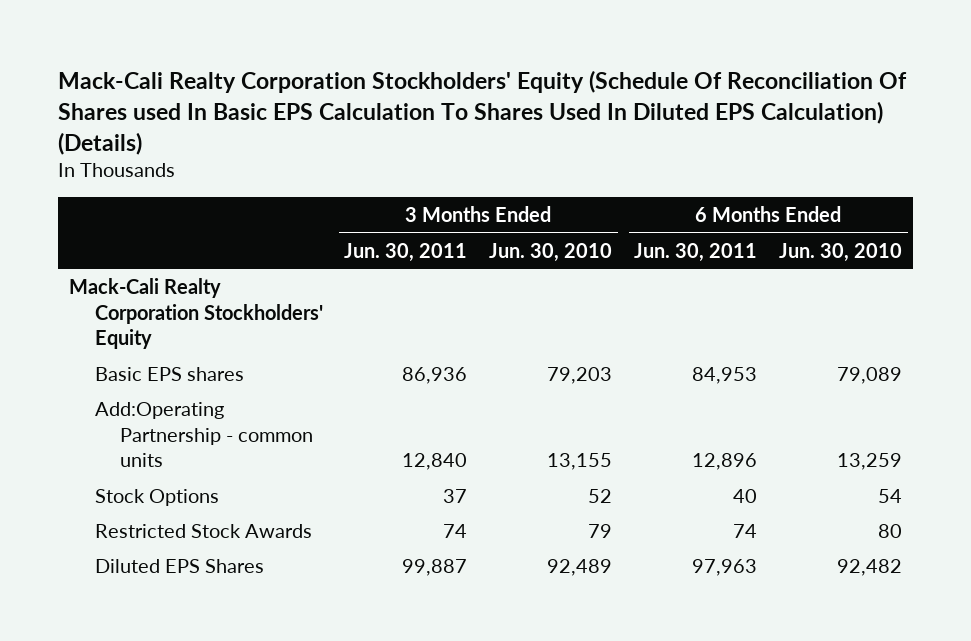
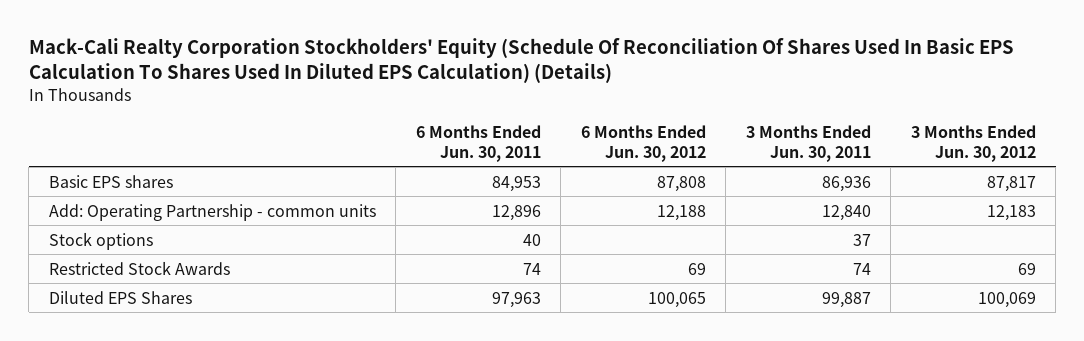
[57,69,907,155] Mack-Cali Realty Corporation Stockholders' Equity (Schedule Of Reconciliation Of Shares used In Basic EPS Calculation To Shares Used In Diluted EPS Calculation) (Details) -> [28,38,1014,84] Mack-Cali Realty Corporation Stockholders' Equity (Schedule Of Reconciliation Of Shares Used In Basic EPS Calculation To Shares Used In Diluted EPS Calculation) (Details)
[489,242,613,262] Jun. 30, 2010 -> none
[779,242,903,262] Jun. 30, 2010 -> none
none -> [580,124,706,162] 6 Months Ended Jun. 30, 2012
none -> [910,124,1036,162] 3 Months Ended Jun. 30, 2012
[68,277,323,350] Mack-Cali Realty Corporation Stockholders' Equity -> none
[94,401,314,468] Add:Operating Partnership - common units -> [48,203,376,221] Add: Operating Partnership - common units
[94,488,219,506] Stock Options -> [48,231,153,250] Stock options

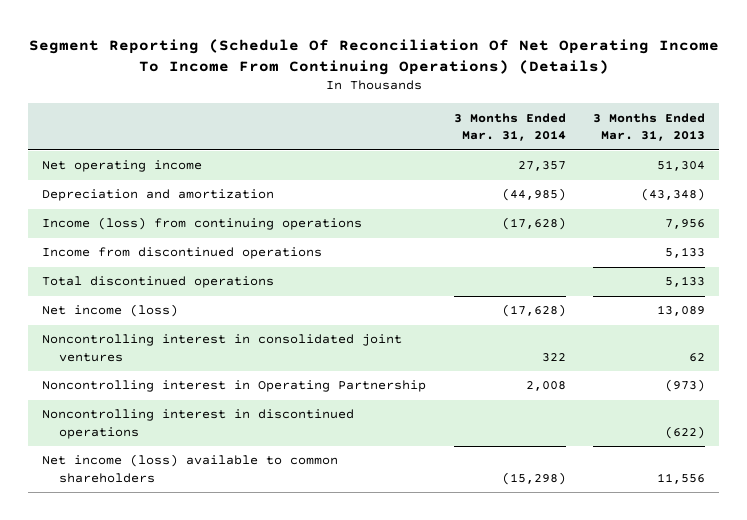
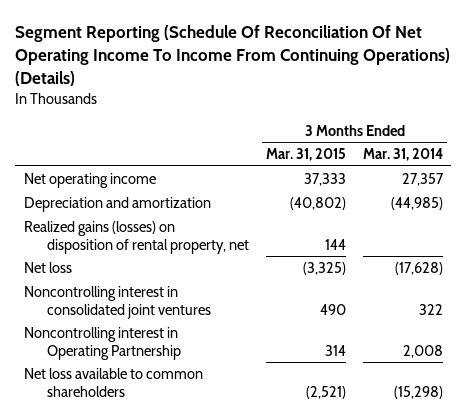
[593,112,706,142] 3 Months Ended Mar. 31, 2013 -> none
none -> [266,148,347,162] Mar. 31, 2015
[42,217,363,231] Income (loss) from continuing operations -> none
[42,247,323,260] Income from discontinued operations -> none
[42,276,275,289] Total discontinued operations -> none
none -> [23,220,250,254] Realized gains (losses) on disposition of rental property, net
[42,304,179,318] Net income (loss) -> [23,261,72,273] Net loss
[42,409,355,440] Noncontrolling interest in discontinued operations -> none
[42,454,339,484] Net income (loss) available to common shareholders -> [23,367,203,397] Net loss available to common shareholders

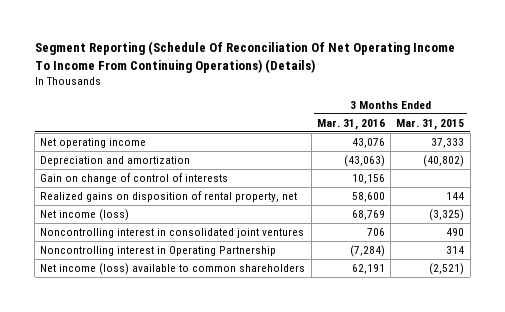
[362,148,443,162] Mar. 31, 2014 -> none
none -> [316,118,385,130] Mar. 31, 2016
none -> [40,172,229,184] Gain on change of control of interests
[23,220,250,254] Realized gains (losses) on disposition of rental property, net -> [40,190,298,202] Realized gains on disposition of rental property, net
[23,261,72,273] Net loss -> [40,208,130,221] Net income (loss)
[23,367,203,397] Net loss available to common shareholders -> [40,262,306,275] Net income (loss) available to common shareholders

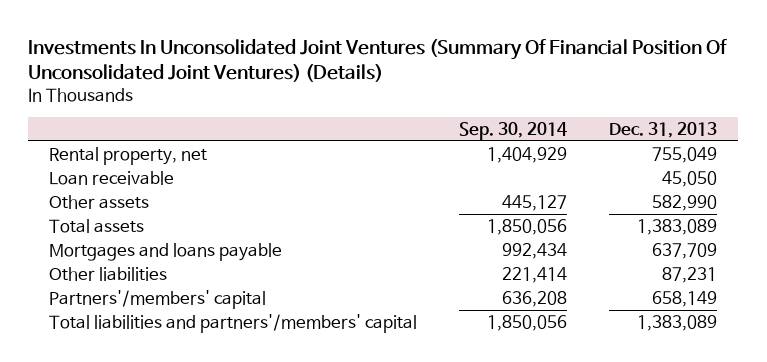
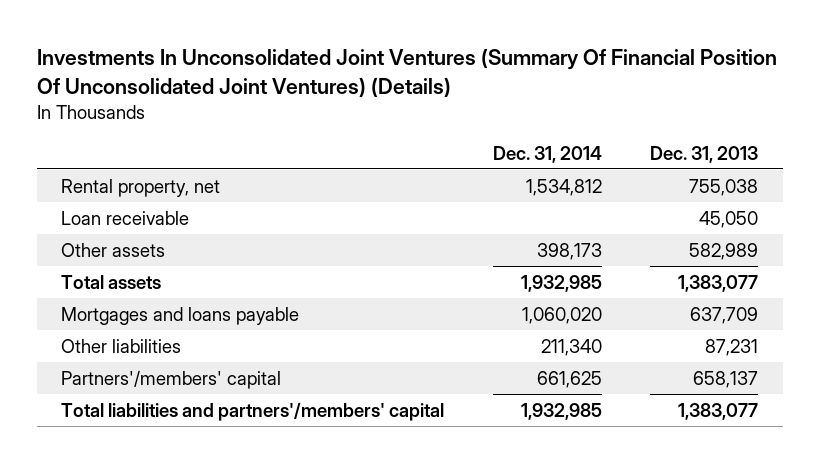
[459,121,568,140] Sep. 30, 2014 -> none
none -> [492,145,602,163] Dec. 31, 2014
[652,146,718,163] 755,049 -> [689,178,759,196] 755,038
[652,194,718,211] 582,990 -> [689,242,759,260] 582,989
[637,218,718,235] 1,383,089 -> [678,274,759,292] 1,383,077
[652,290,718,307] 658,149 -> [693,370,759,388] 658,137
[637,314,718,331] 1,383,089 -> [678,402,759,420] 1,383,077

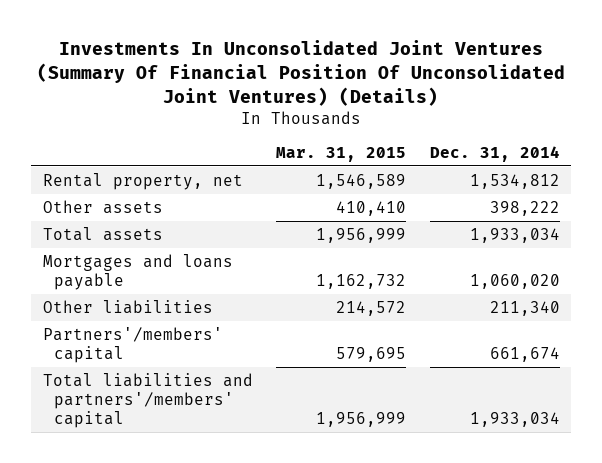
[650,145,759,163] Dec. 31, 2013 -> none
none -> [276,146,407,162] Mar. 31, 2015
[60,210,189,225] Loan receivable -> none
[536,242,602,260] 398,173 -> [489,200,560,216] 398,222
[520,274,602,292] 1,932,985 -> [469,227,560,243] 1,933,034
[536,370,602,388] 661,625 -> [489,346,560,362] 661,674
[520,402,602,420] 1,932,985 -> [469,411,560,427] 1,933,034

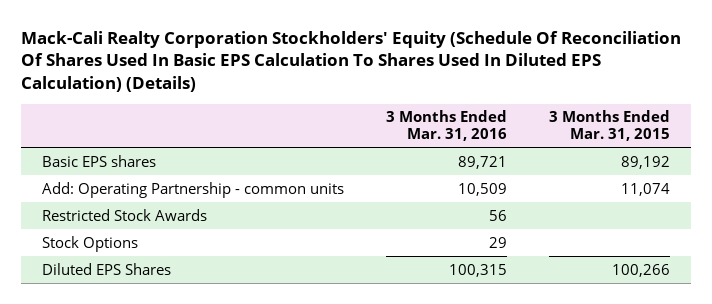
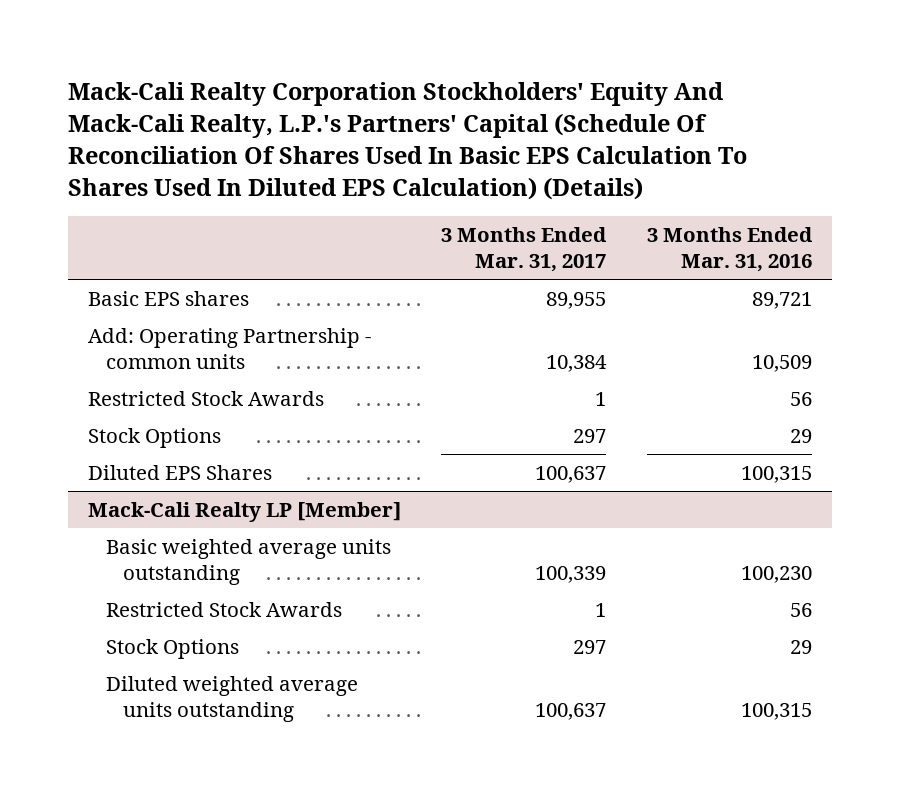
[21,30,682,92] Mack-Cali Realty Corporation Stockholders' Equity (Schedule Of Reconciliation Of Shares Used In Basic EPS Calculation To Shares Used In Diluted EPS Calculation) (Details) -> [68,81,748,200] Mack-Cali Realty Corporation Stockholders' Equity And Mack-Cali Realty, L.P.'s Partners' Capital (Schedule Of Reconciliation Of Shares Used In Basic EPS Calculation To Shares Used In Diluted EPS Calculation) (Details)
[548,110,670,141] 3 Months Ended Mar. 31, 2015 -> none
none -> [441,227,608,273] 3 Months Ended Mar. 31, 2017
none -> [88,501,402,522] Mack-Cali Realty LP [Member]
none -> [105,538,391,585] Basic weighted average units outstanding
none -> [105,601,342,617] Restricted Stock Awards
none -> [105,638,239,659] Stock Options
none -> [105,675,358,722] Diluted weighted average units outstanding

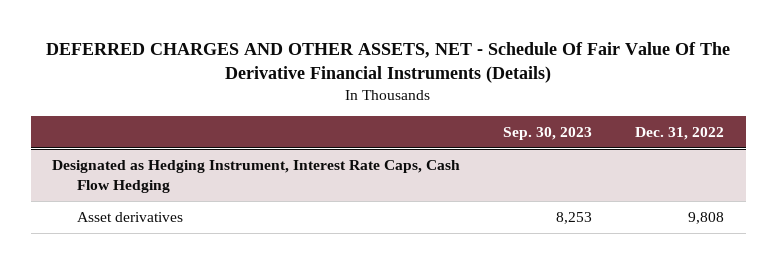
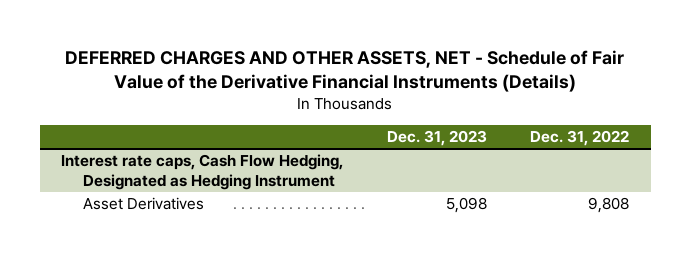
[46,41,731,84] DEFERRED CHARGES AND OTHER ASSETS, NET - Schedule Of Fair Value Of The Derivative Financial Instruments (Details) -> [65,49,625,93] DEFERRED CHARGES AND OTHER ASSETS, NET - Schedule of Fair Value of the Derivative Financial Instruments (Details)
[503,126,593,140] Sep. 30, 2023 -> none
none -> [386,130,487,147] Dec. 31, 2023
[52,160,461,194] Designated as Hedging Instrument, Interest Rate Caps, Cash Flow Hedging -> [61,154,344,191] Interest rate caps, Cash Flow Hedging, Designated as Hedging Instrument
[76,212,183,223] Asset derivatives -> [82,197,204,211] Asset Derivatives

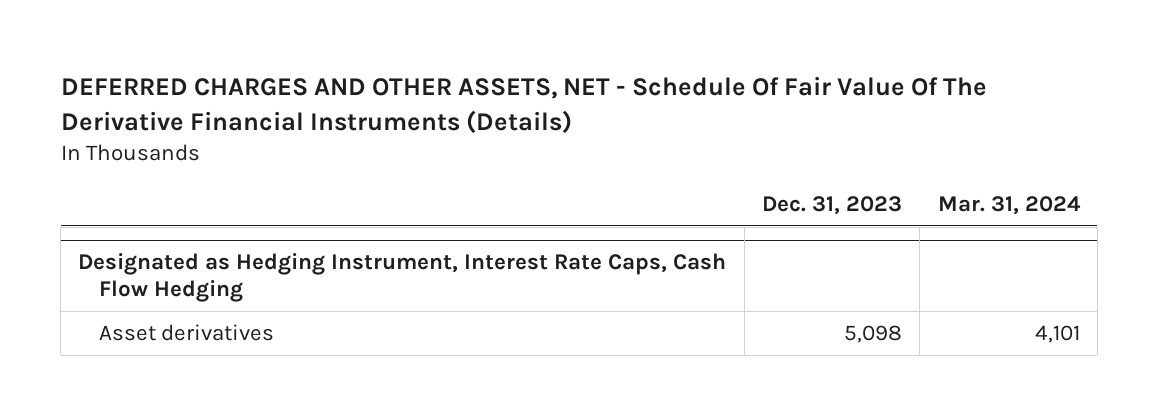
[65,49,625,93] DEFERRED CHARGES AND OTHER ASSETS, NET - Schedule of Fair Value of the Derivative Financial Instruments (Details) -> [60,76,987,134] DEFERRED CHARGES AND OTHER ASSETS, NET - Schedule Of Fair Value Of The Derivative Financial Instruments (Details)
[530,130,630,147] Dec. 31, 2022 -> none
none -> [937,196,1081,216] Mar. 31, 2024
[61,154,344,191] Interest rate caps, Cash Flow Hedging, Designated as Hedging Instrument -> [78,253,727,302] Designated as Hedging Instrument, Interest Rate Caps, Cash Flow Hedging
[82,197,204,211] Asset Derivatives -> [99,323,275,341] Asset derivatives

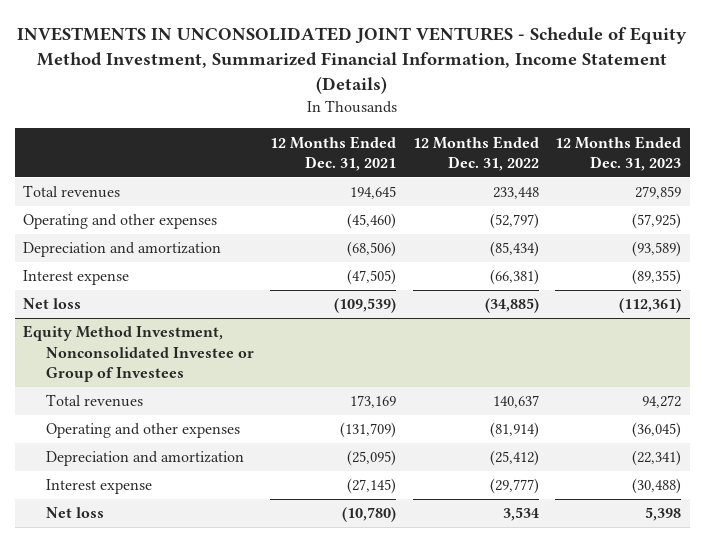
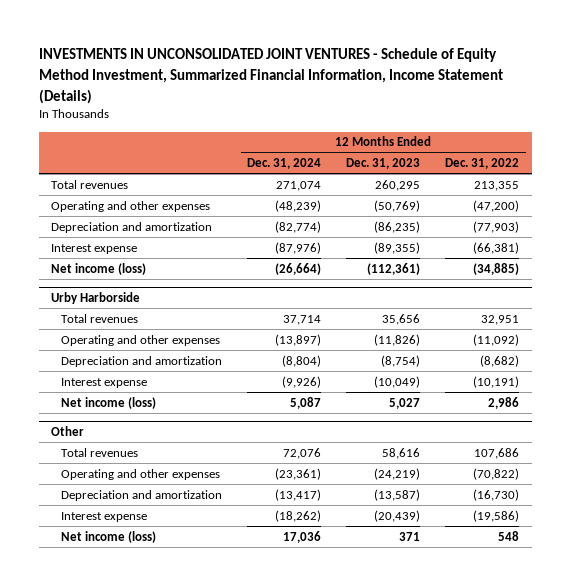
[270,135,397,171] 12 Months Ended Dec. 31, 2021 -> none
none -> [247,158,322,170] Dec. 31, 2024
[492,187,539,200] 233,448 -> [474,180,520,191] 213,355
[635,186,682,200] 279,859 -> [375,179,421,191] 260,295
[489,213,539,230] (52,797) -> [473,199,520,212] (47,200)
[632,213,682,230] (57,925) -> [374,199,421,212] (50,769)
[489,241,539,258] (85,434) -> [473,220,520,233] (77,903)
[632,241,682,258] (93,589) -> [374,220,421,233] (86,235)
[23,325,254,382] Equity Method Investment, Nonconsolidated Investee or Group of Investees -> none
[23,298,82,310] Net loss -> [51,262,147,275] Net income (loss)
none -> [51,292,141,305] Urby Harborside
[492,395,539,409] 140,637 -> [481,314,520,325] 32,951
[642,395,682,409] 94,272 -> [382,313,421,325] 35,656
[489,422,539,439] (81,914) -> [473,333,520,346] (11,092)
[632,422,682,439] (36,045) -> [374,333,421,346] (11,826)
[489,450,539,467] (25,412) -> [480,354,520,367] (8,682)
[632,450,682,467] (22,341) -> [381,354,421,367] (8,754)
[489,478,539,495] (29,777) -> [473,375,520,388] (10,191)
[632,478,682,495] (30,488) -> [374,375,421,388] (10,049)
[45,507,104,519] Net loss -> [60,396,156,409] Net income (loss)
[502,507,539,522] 3,534 -> [488,396,520,409] 2,986
[645,507,682,522] 5,398 -> [389,397,421,409] 5,027
none -> [51,426,85,437] Other
none -> [60,447,138,457] Total revenues
none -> [60,468,220,480] Operating and other expenses
none -> [60,489,222,501] Depreciation and amortization
none -> [60,511,147,522] Interest expense
none -> [60,530,156,543] Net income (loss)

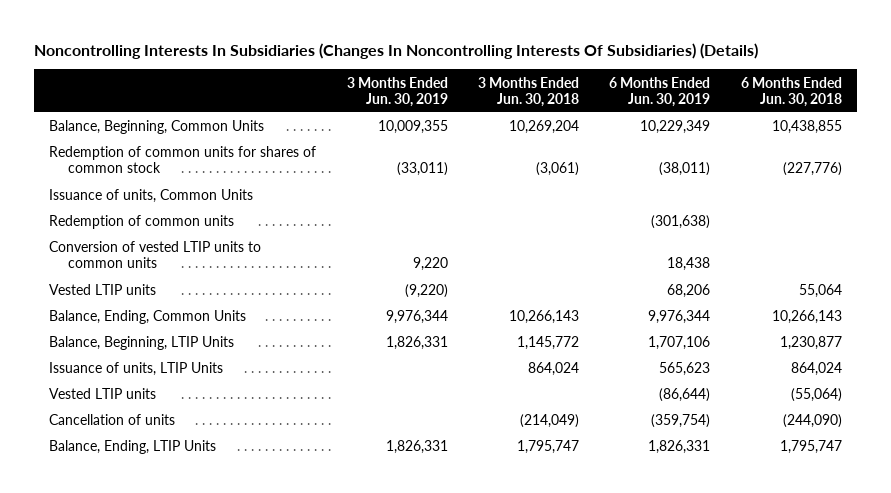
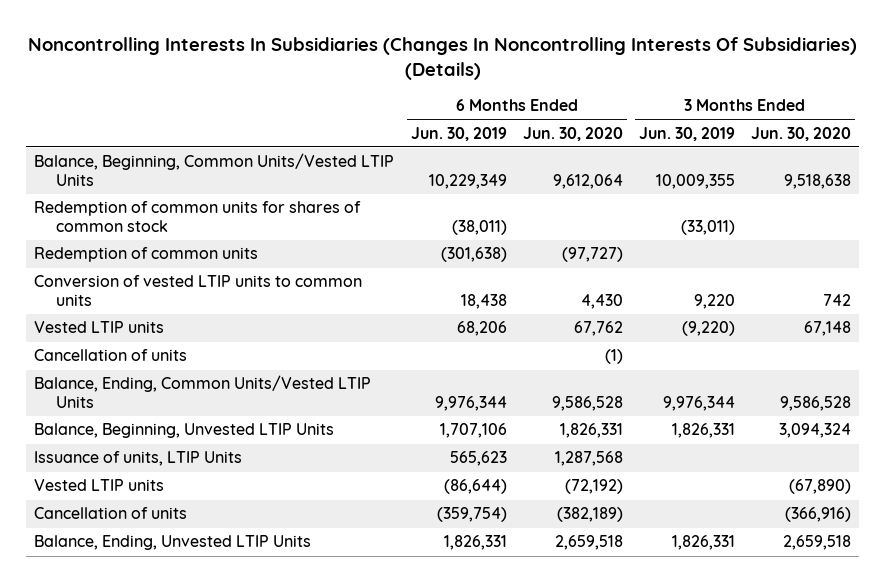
[477,76,579,107] 3 Months Ended Jun. 30, 2018 -> none
[740,76,842,107] 6 Months Ended Jun. 30, 2018 -> none
none -> [522,126,623,141] Jun. 30, 2020
none -> [750,126,851,141] Jun. 30, 2020
[49,120,265,135] Balance, Beginning, Common Units -> [34,153,395,187] Balance, Beginning, Common Units/Vested LTIP Units
[49,189,254,204] Issuance of units, Common Units -> none
none -> [34,349,188,362] Cancellation of units
[49,310,247,325] Balance, Ending, Common Units -> [34,375,372,409] Balance, Ending, Common Units/Vested LTIP Units
[49,336,235,351] Balance, Beginning, LTIP Units -> [34,423,335,439] Balance, Beginning, Unvested LTIP Units
[49,440,217,455] Balance, Ending, LTIP Units -> [34,535,312,551] Balance, Ending, Unvested LTIP Units

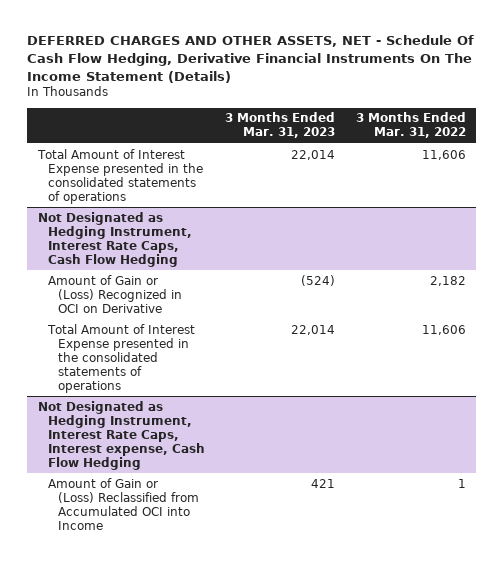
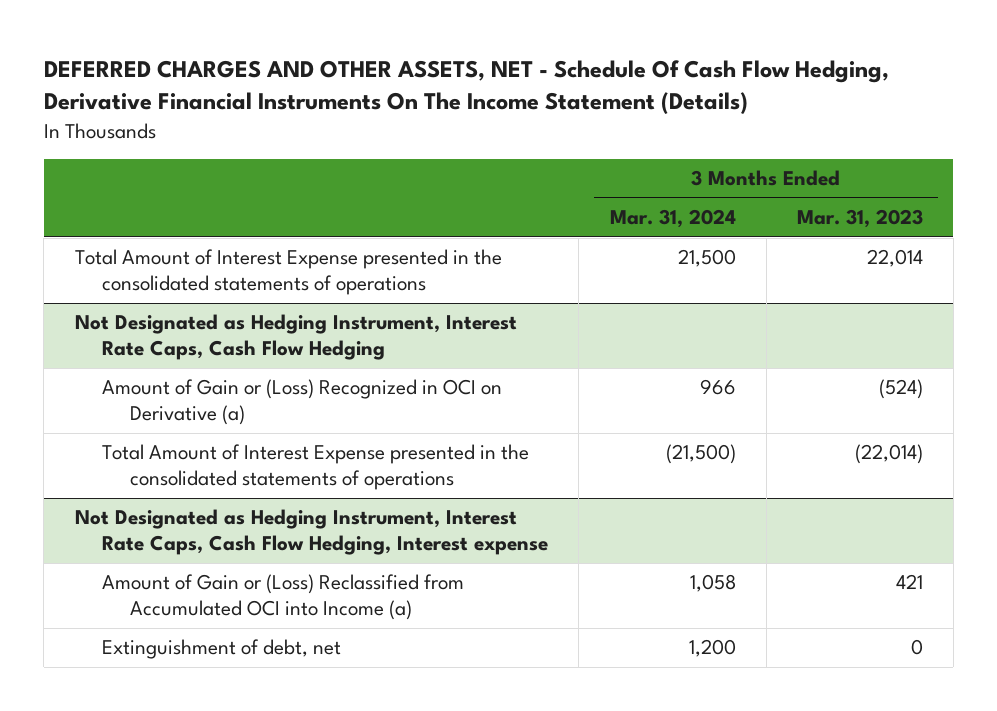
[355,112,466,139] 3 Months Ended Mar. 31, 2022 -> none
none -> [609,209,736,229] Mar. 31, 2024
[47,274,183,313] Amount of Gain or (Loss) Recognized in OCI on Derivative -> [102,379,503,426] Amount of Gain or (Loss) Recognized in OCI on Derivative (a)
[291,324,336,335] 22,014 -> [854,444,923,465] (22,014)
[37,400,205,470] Not Designated as Hedging Instrument, Interest Rate Caps, Interest expense, Cash Flow Hedging -> [74,509,549,556] Not Designated as Hedging Instrument, Interest Rate Caps, Cash Flow Hedging, Interest expense
[47,477,200,530] Amount of Gain or (Loss) Reclassified from Accumulated OCI into Income -> [102,574,465,621] Amount of Gain or (Loss) Reclassified from Accumulated OCI into Income (a)
none -> [102,639,342,660] Extinguishment of debt, net

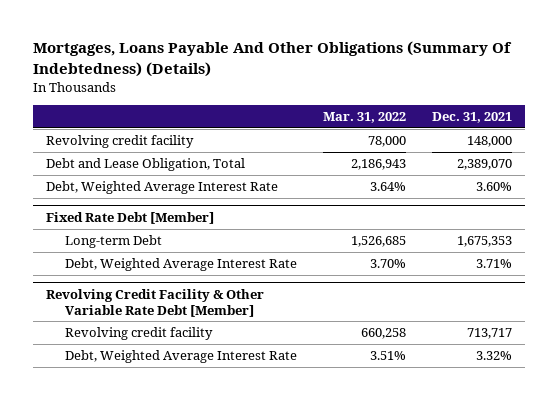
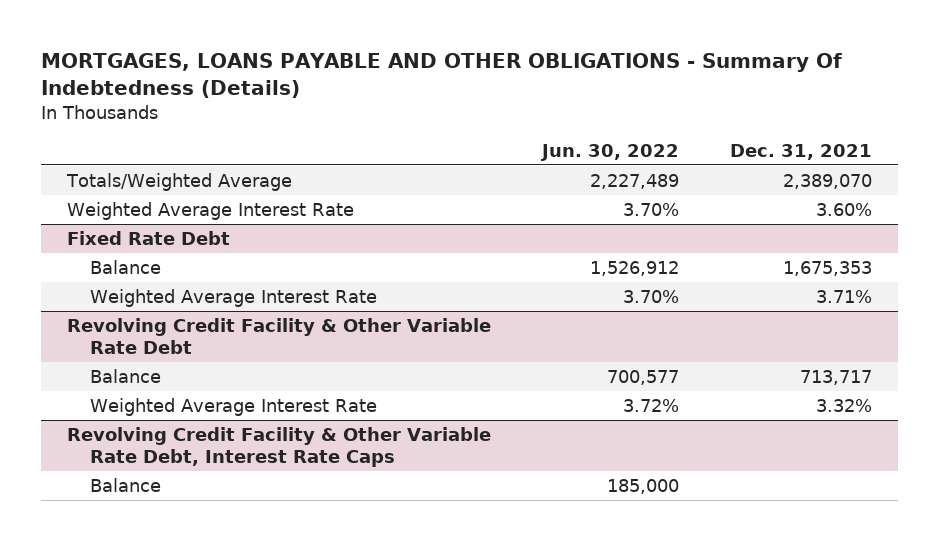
[32,41,512,77] Mortgages, Loans Payable And Other Obligations (Summary Of Indebtedness) (Details) -> [41,53,843,99] MORTGAGES, LOANS PAYABLE AND OTHER OBLIGATIONS - Summary Of Indebtedness (Details)
[322,112,406,124] Mar. 31, 2022 -> none
none -> [539,143,679,161] Jun. 30, 2022
[45,135,194,149] Revolving credit facility -> none
[45,158,245,172] Debt and Lease Obligation, Total -> [65,172,292,191] Totals/Weighted Average
[45,181,278,195] Debt, Weighted Average Interest Rate -> [66,201,354,220] Weighted Average Interest Rate
[45,211,214,224] Fixed Rate Debt [Member] -> [66,230,230,245] Fixed Rate Debt
[64,235,162,249] Long-term Debt -> [89,259,161,274] Balance
[64,258,297,272] Debt, Weighted Average Interest Rate -> [89,288,377,307] Weighted Average Interest Rate
[45,288,264,317] Revolving Credit Facility & Other Variable Rate Debt [Member] -> [66,317,491,355] Revolving Credit Facility & Other Variable Rate Debt
[64,327,213,341] Revolving credit facility -> [89,368,161,383] Balance
[64,350,297,364] Debt, Weighted Average Interest Rate -> [89,397,377,416] Weighted Average Interest Rate
none -> [66,426,491,468] Revolving Credit Facility & Other Variable Rate Debt, Interest Rate Caps
none -> [89,477,161,492] Balance

